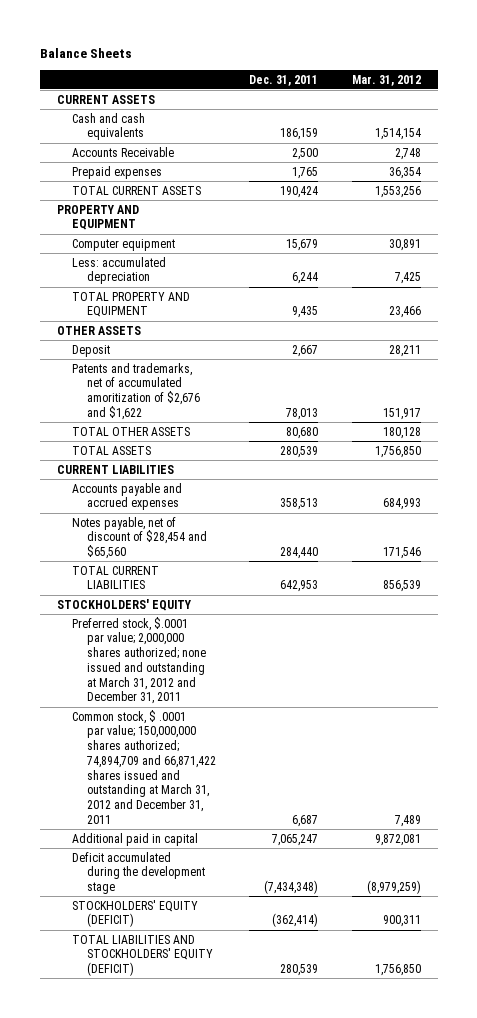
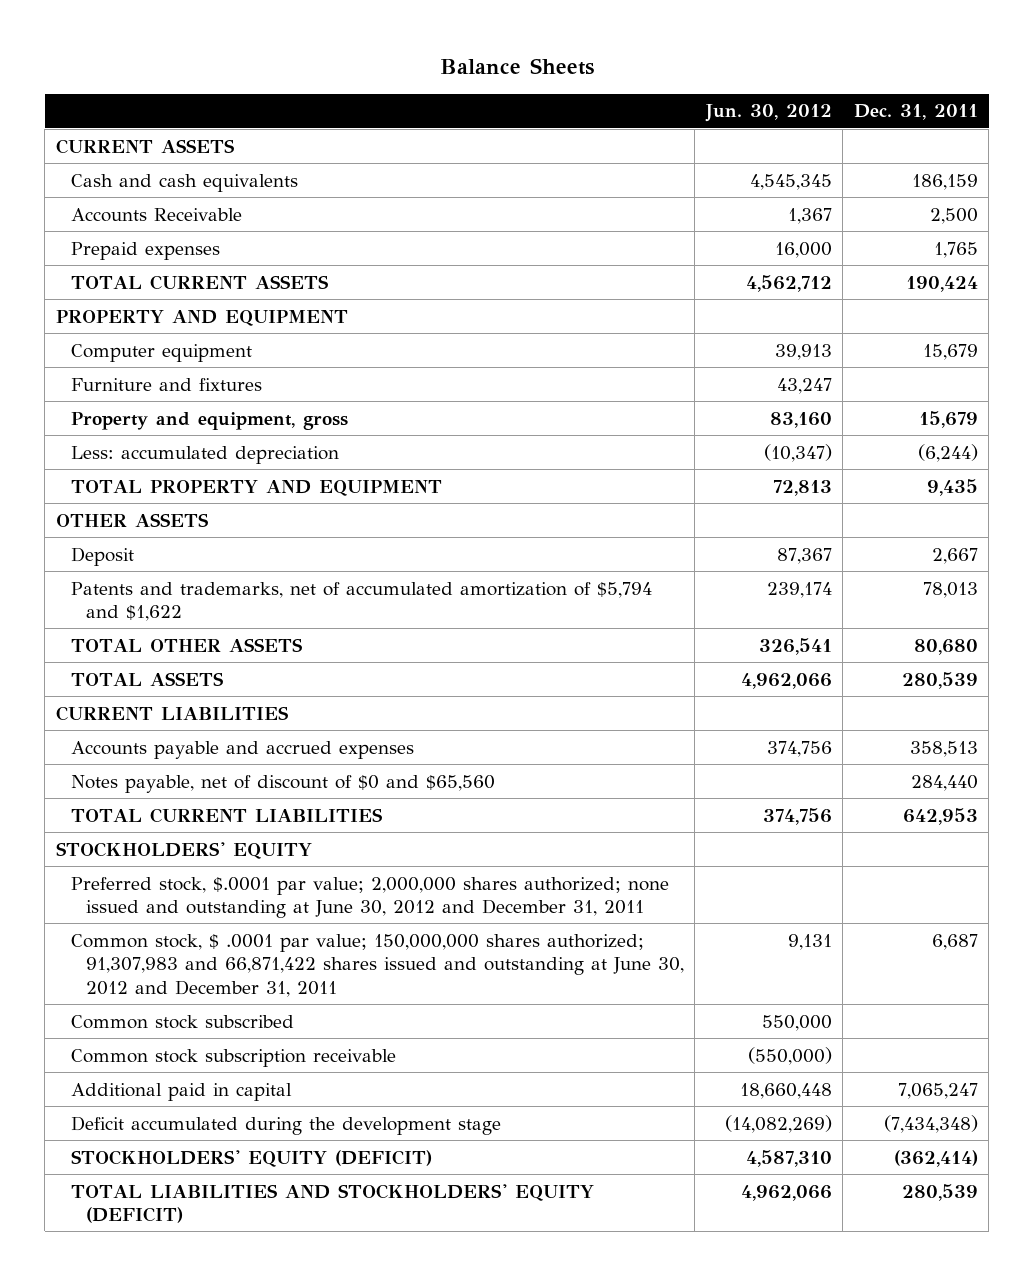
[351,74,421,86] Mar. 31, 2012 -> none
none -> [704,104,832,123] Jun. 30, 2012
none -> [70,377,262,391] Furniture and fixtures
none -> [70,411,348,430] Property and equipment, gross
[292,272,319,285] 6,244 -> [917,443,978,462] (6,244)
[71,362,200,420] Patents and trademarks, net of accumulated amoritization of $2,676 and $1,622 -> [70,581,652,622] Patents and trademarks, net of accumulated amortization of $5,794 and $1,622
[71,516,207,560] Notes payable, net of discount of $28,454 and $65,560 -> [70,774,495,793] Notes payable, net of discount of $0 and $65,560
[71,616,206,705] Preferred stock, $.0001 par value; 2,000,000 shares authorized; none issued and outstanding at March 31, 2012 and December 31, 2011 -> [70,876,669,919] Preferred stock, $.0001 par value; 2,000,000 shares authorized; none issued and outstanding at June 30, 2012 and December 31, 2011
[71,709,216,824] Common stock, $ .0001 par value; 150,000,000 shares authorized; 74,894,709 and 66,871,422 shares issued and outstanding at March 31, 2012 and December 31, 2011 -> [70,933,685,997] Common stock, $ .0001 par value; 150,000,000 shares authorized; 91,307,983 and 66,871,422 shares issued and outstanding at June 30, 2012 and December 31, 2011
none -> [70,1014,294,1029] Common stock subscribed
none -> [70,1048,396,1067] Common stock subscription receivable

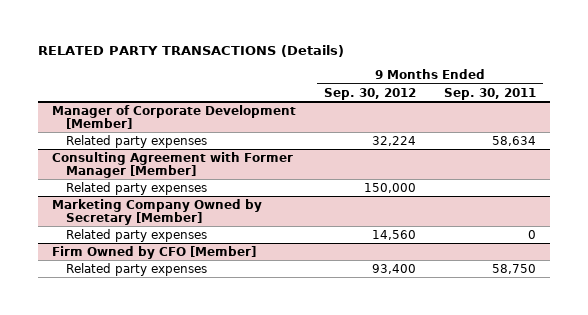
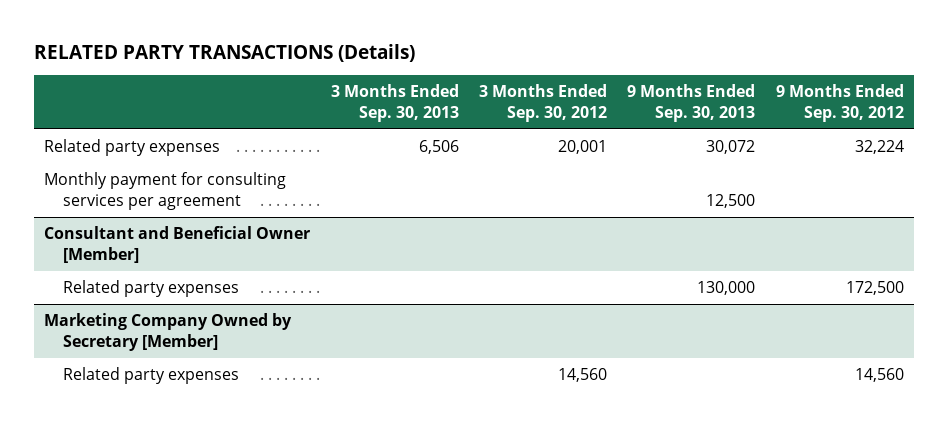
[444,87,537,100] Sep. 30, 2011 -> none
none -> [330,84,459,123] 3 Months Ended Sep. 30, 2013
none -> [479,84,608,123] 3 Months Ended Sep. 30, 2012
none -> [627,84,756,123] 9 Months Ended Sep. 30, 2013
[51,104,296,129] Manager of Corporate Development [Member] -> none
[51,151,293,178] Consulting Agreement with Former Manager [Member] -> none
none -> [44,172,287,210] Monthly payment for consulting services per agreement
none -> [44,226,311,263] Consultant and Beneficial Owner [Member]
[364,182,417,193] 150,000 -> [845,281,904,296] 172,500
[51,245,256,259] Firm Owned by CFO [Member] -> none
[65,262,207,276] Related party expenses -> none

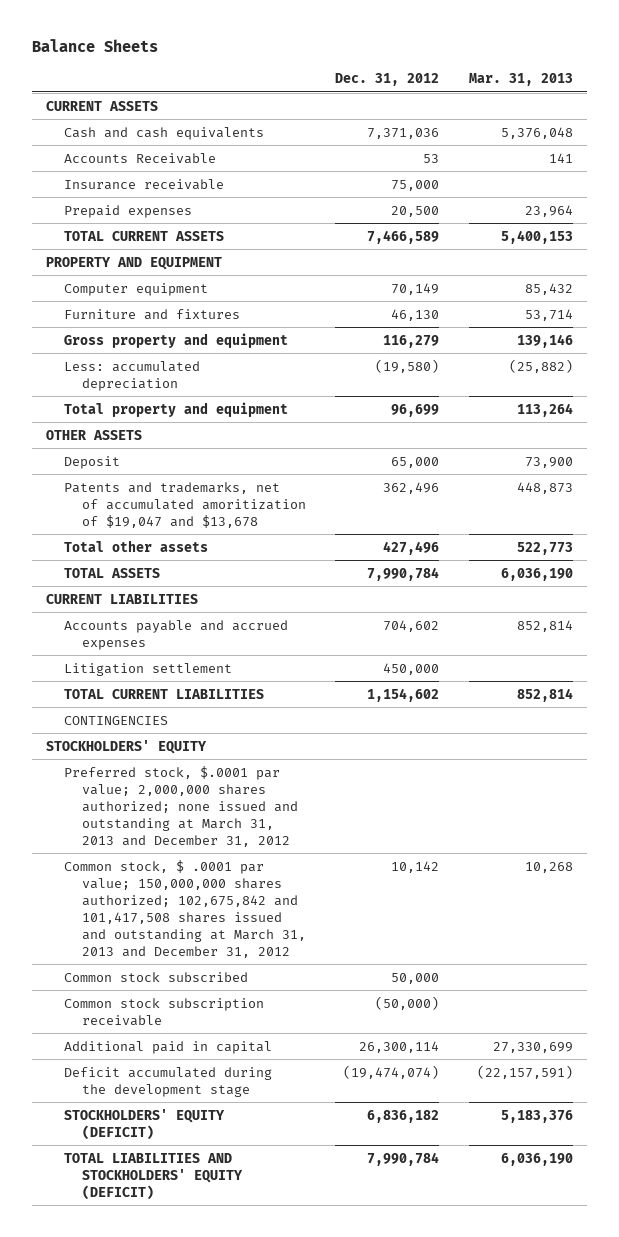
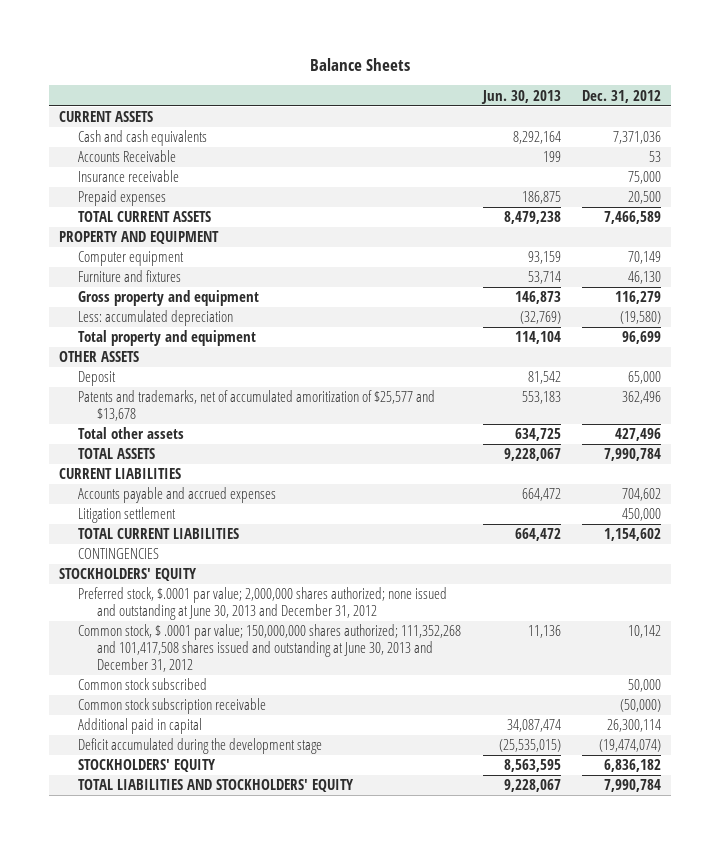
[468,73,573,87] Mar. 31, 2013 -> none
none -> [480,89,561,104] Jun. 30, 2013
[64,481,307,528] Patents and trademarks, net of accumulated amoritization of $19,047 and $13,678 -> [78,390,436,421] Patents and trademarks, net of accumulated amoritization of $25,577 and $13,678
[64,765,299,847] Preferred stock, $.0001 par value; 2,000,000 shares authorized; none issued and outstanding at March 31, 2013 and December 31, 2012 -> [78,587,448,620] Preferred stock, $.0001 par value; 2,000,000 shares authorized; none issued and outstanding at June 30, 2013 and December 31, 2012
[64,859,307,958] Common stock, $ .0001 par value; 150,000,000 shares authorized; 102,675,842 and 101,417,508 shares issued and outstanding at March 31, 2013 and December 31, 2012 -> [78,624,462,672] Common stock, $ .0001 par value; 150,000,000 shares authorized; 111,352,268 and 101,417,508 shares issued and outstanding at June 30, 2013 and December 31, 2012
[64,1108,226,1140] STOCKHOLDERS' EQUITY (DEFICIT) -> [78,759,217,773] STOCKHOLDERS' EQUITY
[64,1152,244,1200] TOTAL LIABILITIES AND STOCKHOLDERS' EQUITY (DEFICIT) -> [78,779,355,793] TOTAL LIABILITIES AND STOCKHOLDERS' EQUITY

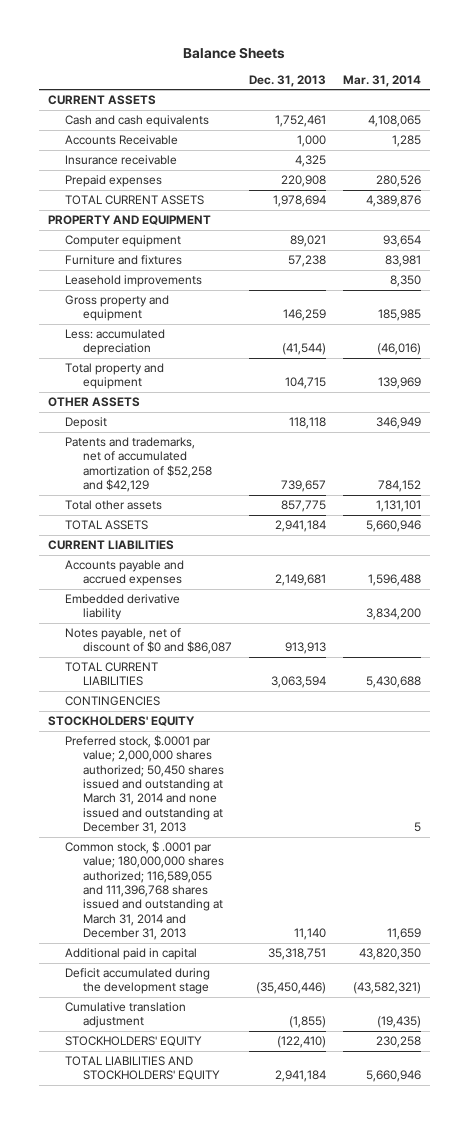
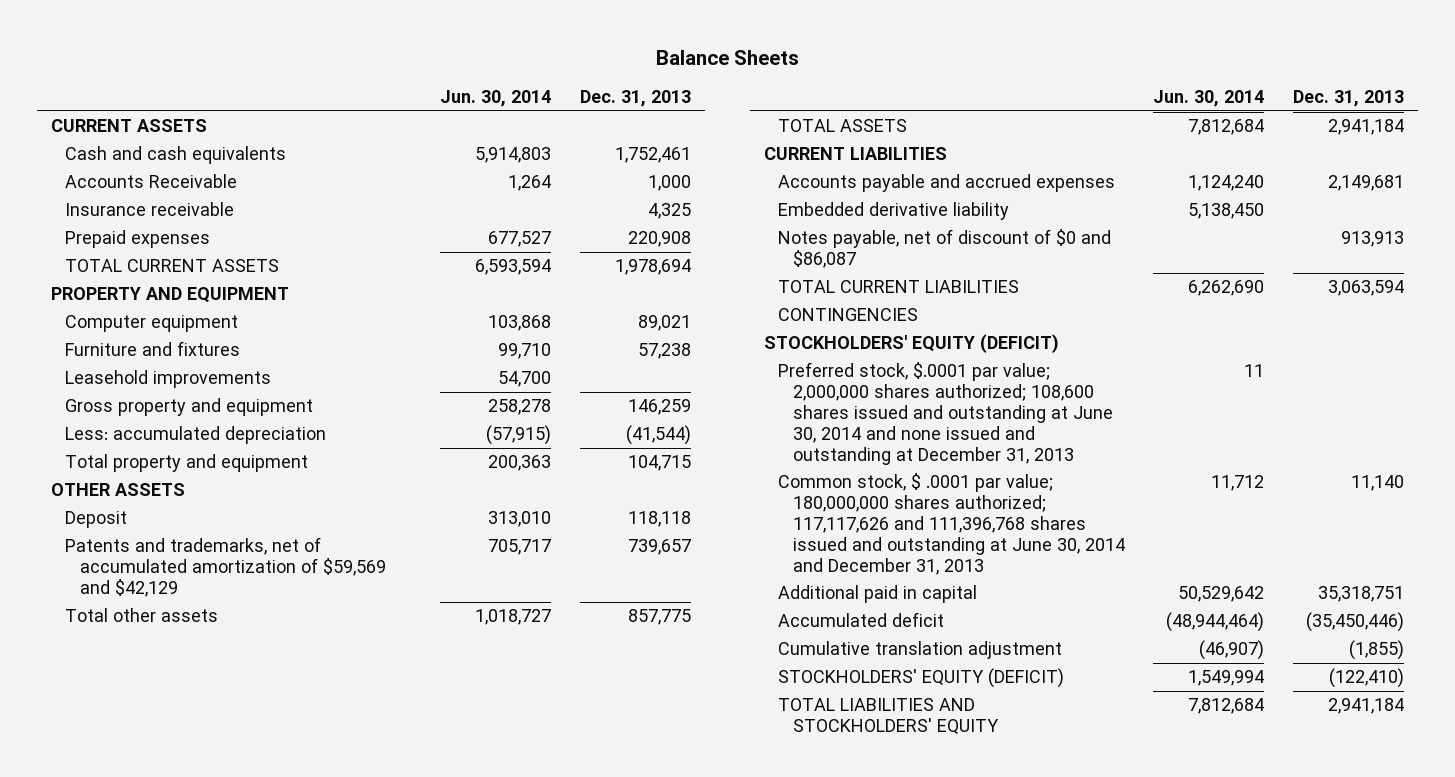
[343,74,422,87] Mar. 31, 2014 -> none
none -> [440,90,552,108] Jun. 30, 2014
[65,437,212,493] Patents and trademarks, net of accumulated amortization of $52,258 and $42,129 -> [65,537,386,598] Patents and trademarks, net of accumulated amortization of $59,569 and $42,129
[47,716,195,727] STOCKHOLDERS' EQUITY -> [764,334,1060,354] STOCKHOLDERS' EQUITY (DEFICIT)
[65,735,224,835] Preferred stock, $.0001 par value; 2,000,000 shares authorized; 50,450 shares issued and outstanding at March 31, 2014 and none issued and outstanding at December 31, 2013 -> [778,362,1113,465] Preferred stock, $.0001 par value; 2,000,000 shares authorized; 108,600 shares issued and outstanding at June 30, 2014 and none issued and outstanding at December 31, 2013
[65,841,224,941] Common stock, $ .0001 par value; 180,000,000 shares authorized; 116,589,055 and 111,396,768 shares issued and outstanding at March 31, 2014 and December 31, 2013 -> [778,473,1125,575] Common stock, $ .0001 par value; 180,000,000 shares authorized; 117,117,626 and 111,396,768 shares issued and outstanding at June 30, 2014 and December 31, 2013
[65,968,211,995] Deficit accumulated during the development stage -> [778,612,945,628] Accumulated deficit
[65,1036,203,1047] STOCKHOLDERS' EQUITY -> [778,668,1065,689] STOCKHOLDERS' EQUITY (DEFICIT)

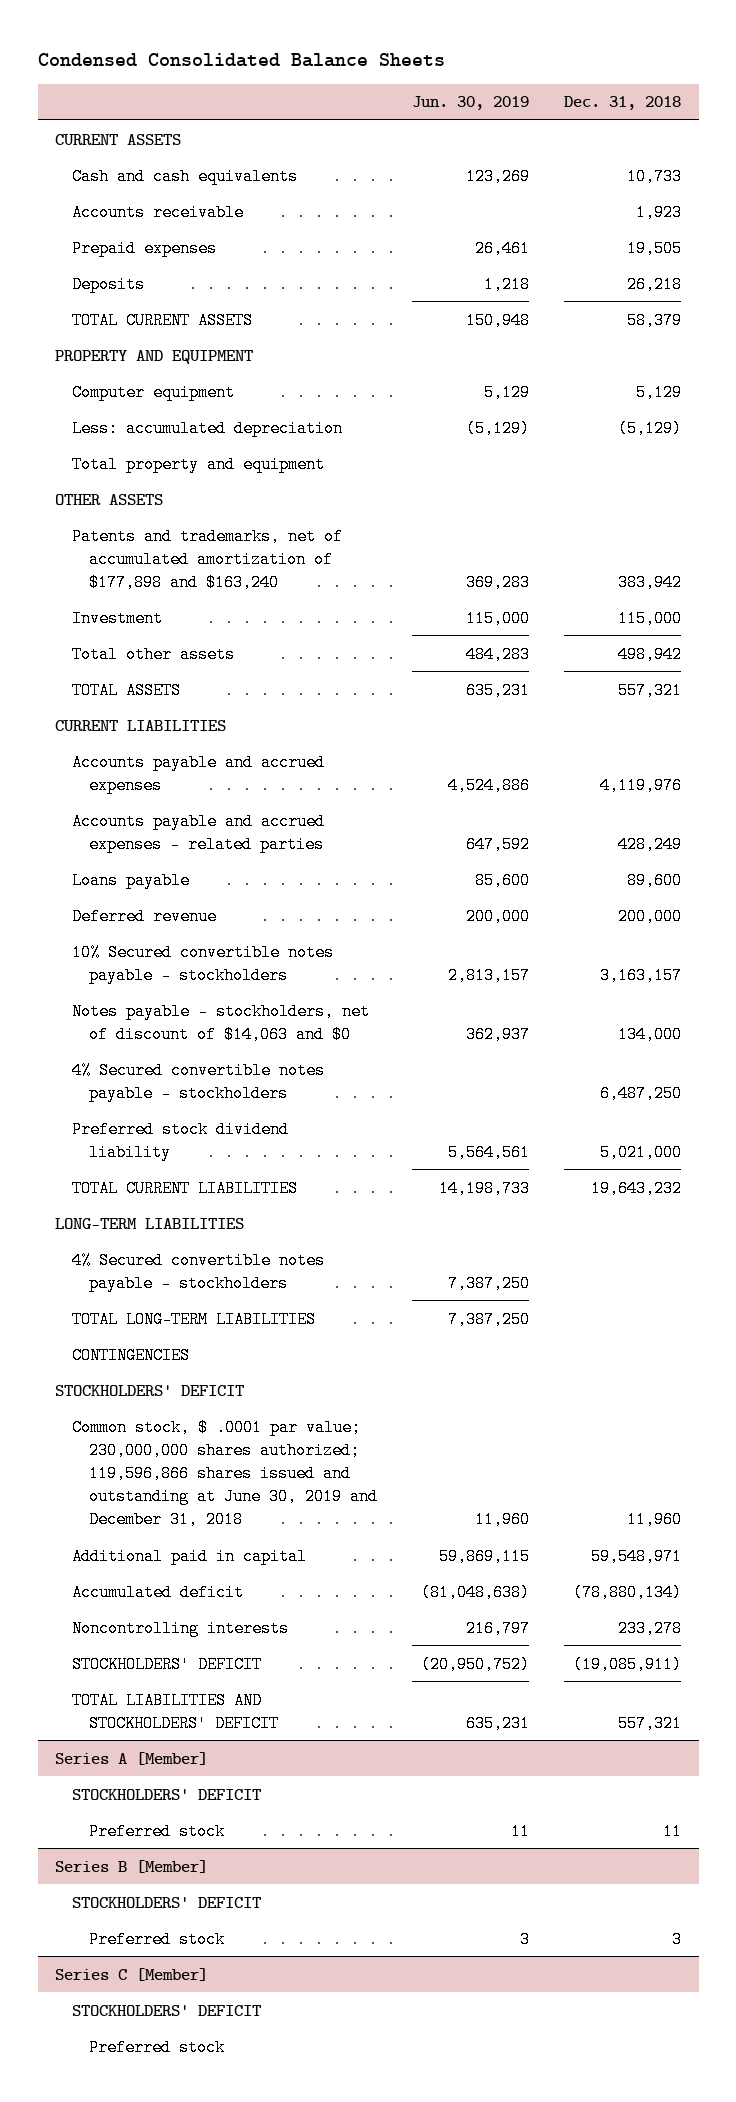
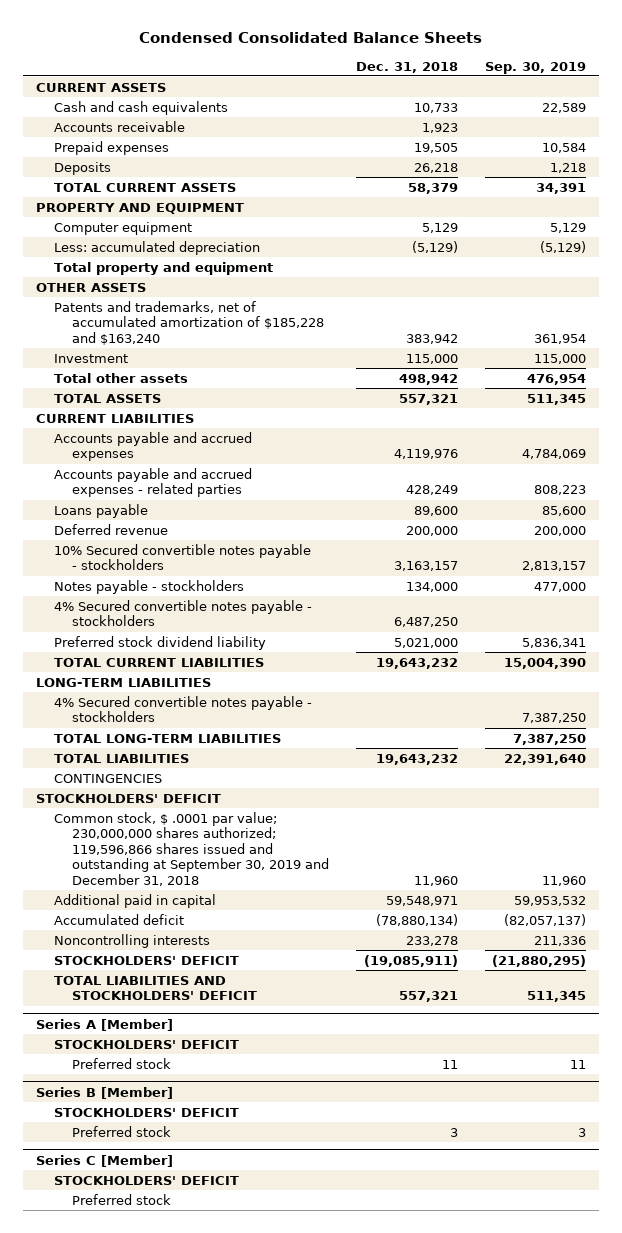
[412,96,530,111] Jun. 30, 2019 -> none
none -> [484,61,586,74] Sep. 30, 2019
[72,527,344,591] Patents and trademarks, net of accumulated amortization of $177,898 and $163,240 -> [54,300,324,345] Patents and trademarks, net of accumulated amortization of $185,228 and $163,240
[72,1002,371,1043] Notes payable - stockholders, net of discount of $14,063 and $0 -> [54,579,245,594] Notes payable - stockholders
none -> [54,753,190,763] TOTAL LIABILITIES
[72,1418,379,1529] Common stock, $ .0001 par value; 230,000,000 shares authorized; 119,596,866 shares issued and outstanding at June 30, 2019 and December 31, 2018 -> [54,811,329,886] Common stock, $ .0001 par value; 230,000,000 shares authorized; 119,596,866 shares issued and outstanding at September 30, 2019 and December 31, 2018

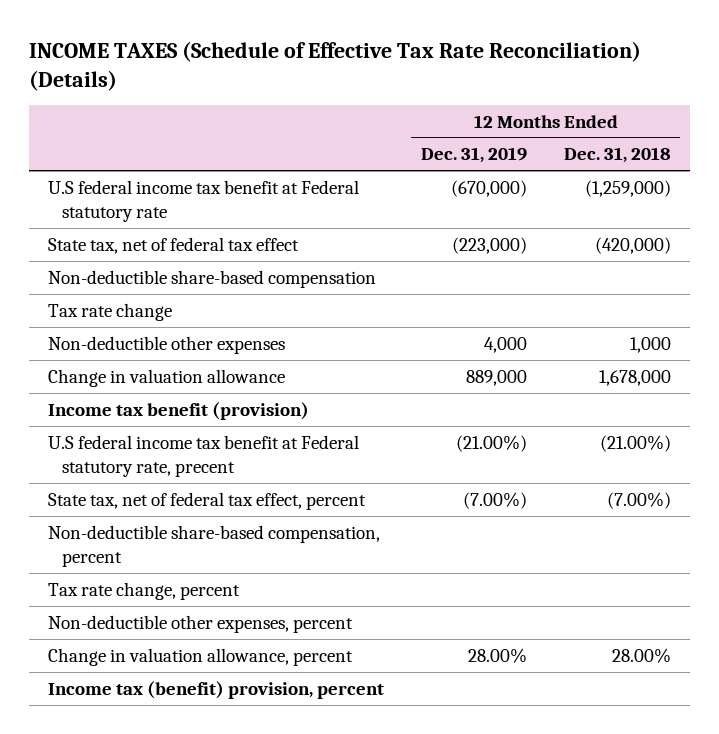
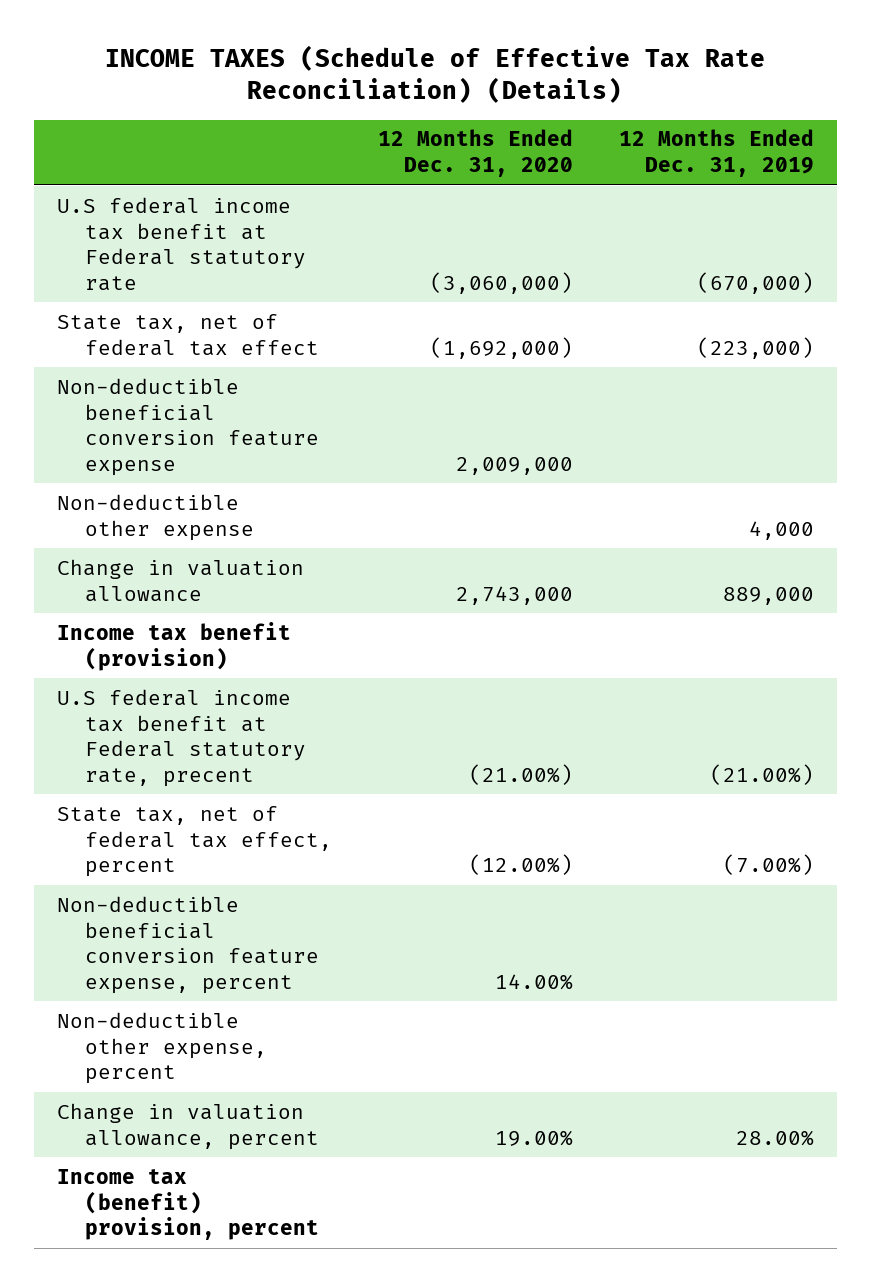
[564,147,672,164] Dec. 31, 2018 -> none
none -> [378,129,574,178] 12 Months Ended Dec. 31, 2020
[47,269,376,288] Non-deductible share-based compensation -> none
[47,302,172,321] Tax rate change -> none
none -> [57,377,320,476] Non-deductible beneficial conversion feature expense
[47,335,285,354] Non-deductible other expenses -> [57,493,255,541] Non-deductible other expense
[47,524,380,567] Non-deductible share-based compensation, percent -> none
[47,581,240,600] Tax rate change, percent -> none
none -> [57,895,320,994] Non-deductible beneficial conversion feature expense, percent
[47,614,353,633] Non-deductible other expenses, percent -> [57,1011,268,1085] Non-deductible other expense, percent

